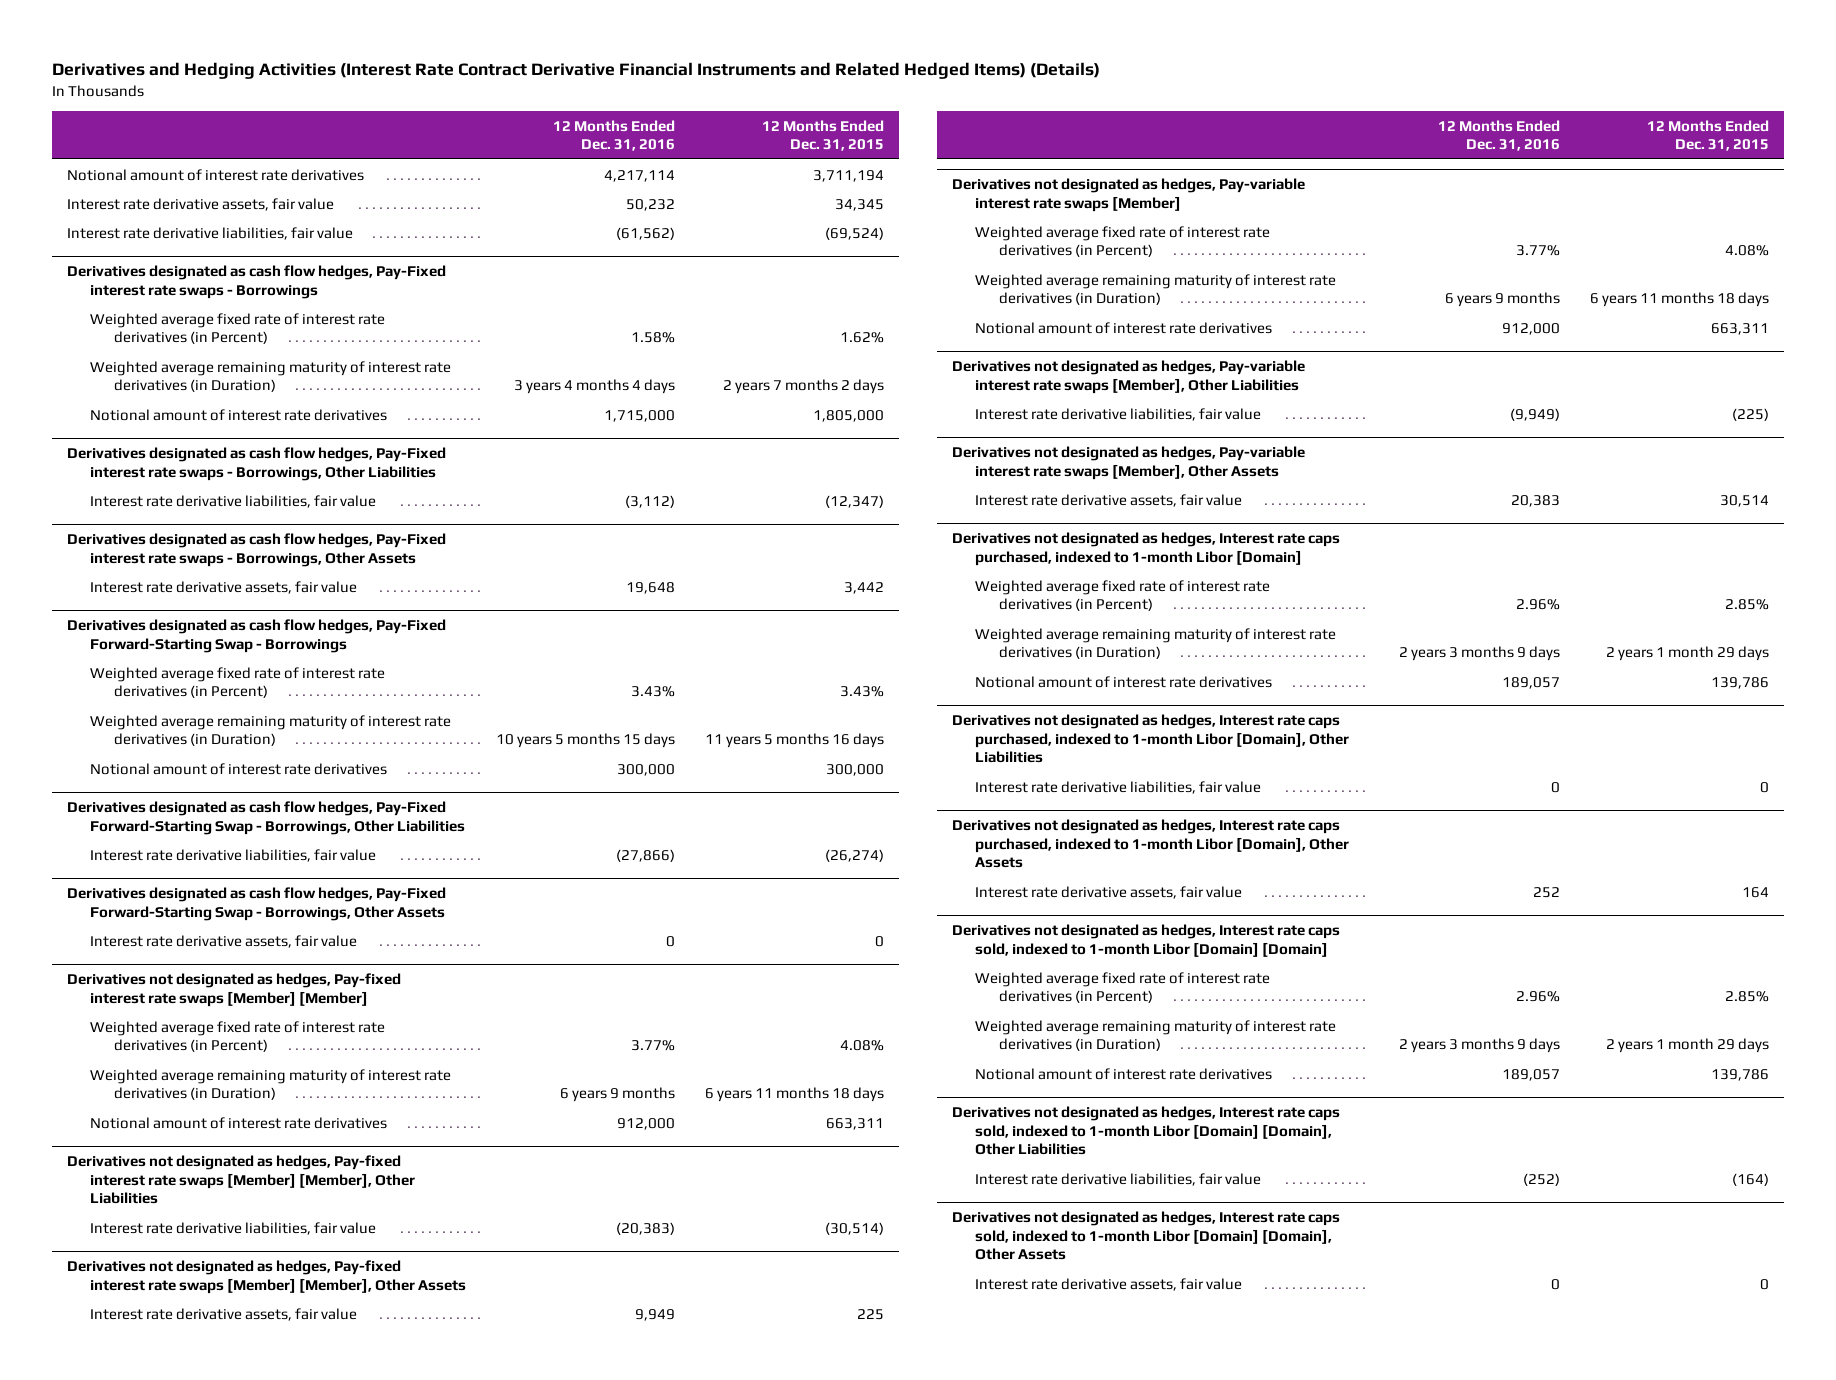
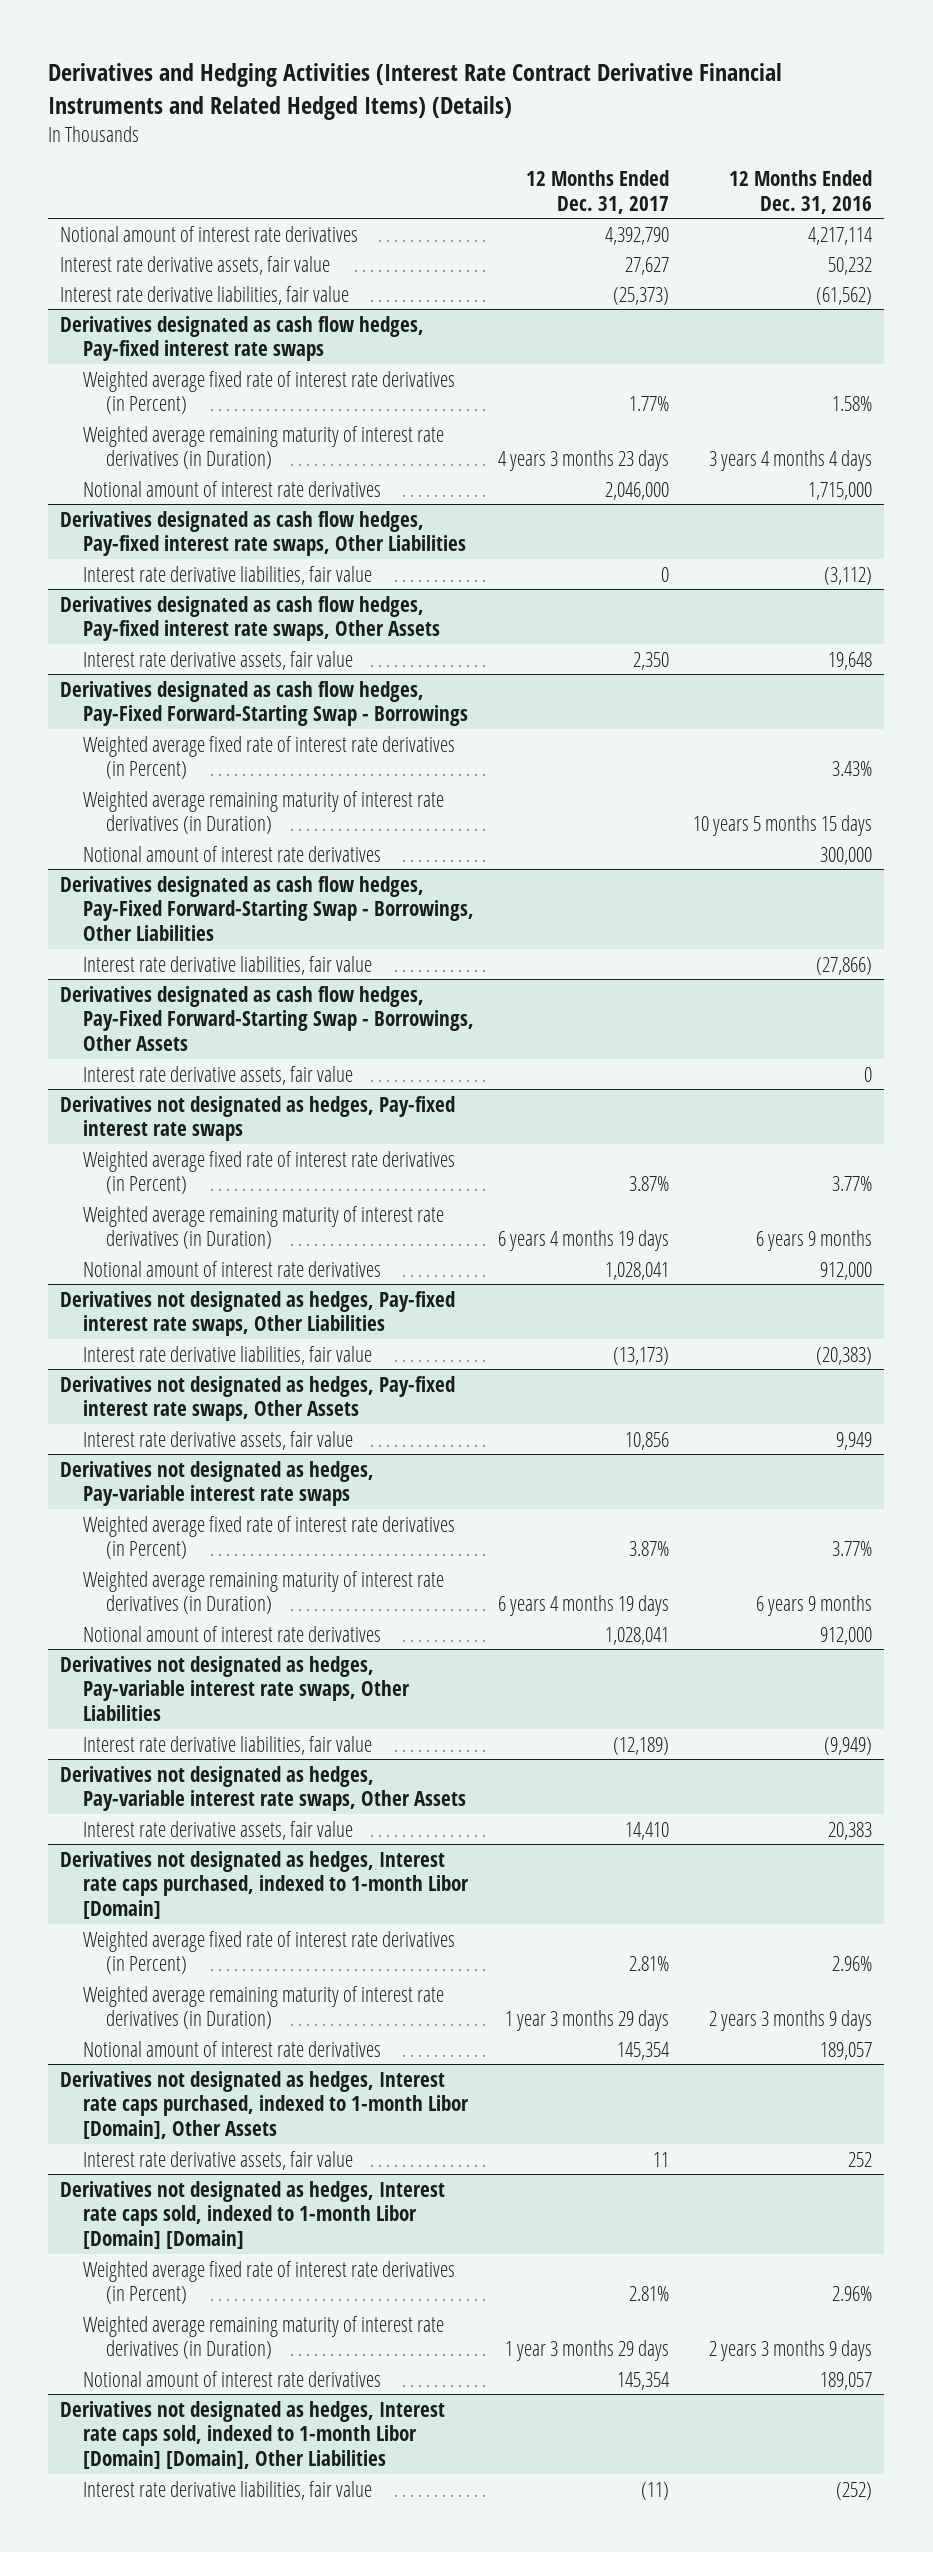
[761,119,884,152] 12 Months Ended Dec. 31, 2015 -> none
none -> [526,169,670,214] 12 Months Ended Dec. 31, 2017
[66,264,446,299] Derivatives designated as cash flow hedges, Pay-Fixed interest rate swaps - Borrowings -> [60,315,425,362] Derivatives designated as cash flow hedges, Pay-fixed interest rate swaps
[66,446,446,481] Derivatives designated as cash flow hedges, Pay-Fixed interest rate swaps - Borrowings, Other Liabilities -> [60,510,467,557] Derivatives designated as cash flow hedges, Pay-fixed interest rate swaps, Other Liabilities
[66,532,446,567] Derivatives designated as cash flow hedges, Pay-Fixed interest rate swaps - Borrowings, Other Assets -> [60,595,441,642] Derivatives designated as cash flow hedges, Pay-fixed interest rate swaps, Other Assets
[66,972,401,1007] Derivatives not designated as hedges, Pay-fixed interest rate swaps [Member] [Member] -> [60,1095,456,1142] Derivatives not designated as hedges, Pay-fixed interest rate swaps
[66,1154,416,1205] Derivatives not designated as hedges, Pay-fixed interest rate swaps [Member] [Member], Other Liabilities -> [60,1290,456,1337] Derivatives not designated as hedges, Pay-fixed interest rate swaps, Other Liabilities
[66,1259,467,1294] Derivatives not designated as hedges, Pay-fixed interest rate swaps [Member] [Member], Other Assets -> [60,1375,456,1422] Derivatives not designated as hedges, Pay-fixed interest rate swaps, Other Assets
[951,177,1305,212] Derivatives not designated as hedges, Pay-variable interest rate swaps [Member] -> [60,1460,375,1507] Derivatives not designated as hedges, Pay-variable interest rate swaps
[951,359,1305,394] Derivatives not designated as hedges, Pay-variable interest rate swaps [Member], Other Liabilities -> [60,1655,411,1722] Derivatives not designated as hedges, Pay-variable interest rate swaps, Other Liabilities
[951,445,1305,480] Derivatives not designated as hedges, Pay-variable interest rate swaps [Member], Other Assets -> [60,1765,467,1812] Derivatives not designated as hedges, Pay-variable interest rate swaps, Other Assets
[951,713,1350,764] Derivatives not designated as hedges, Interest rate caps purchased, indexed to 1-month Libor [Domain], Other Liabilities -> none
[975,780,1262,794] Interest rate derivative liabilities, fair value -> none
[951,1210,1340,1261] Derivatives not designated as hedges, Interest rate caps sold, indexed to 1-month Libor [Domain] [Domain], Other Assets -> none
[975,1277,1243,1291] Interest rate derivative assets, fair value -> none

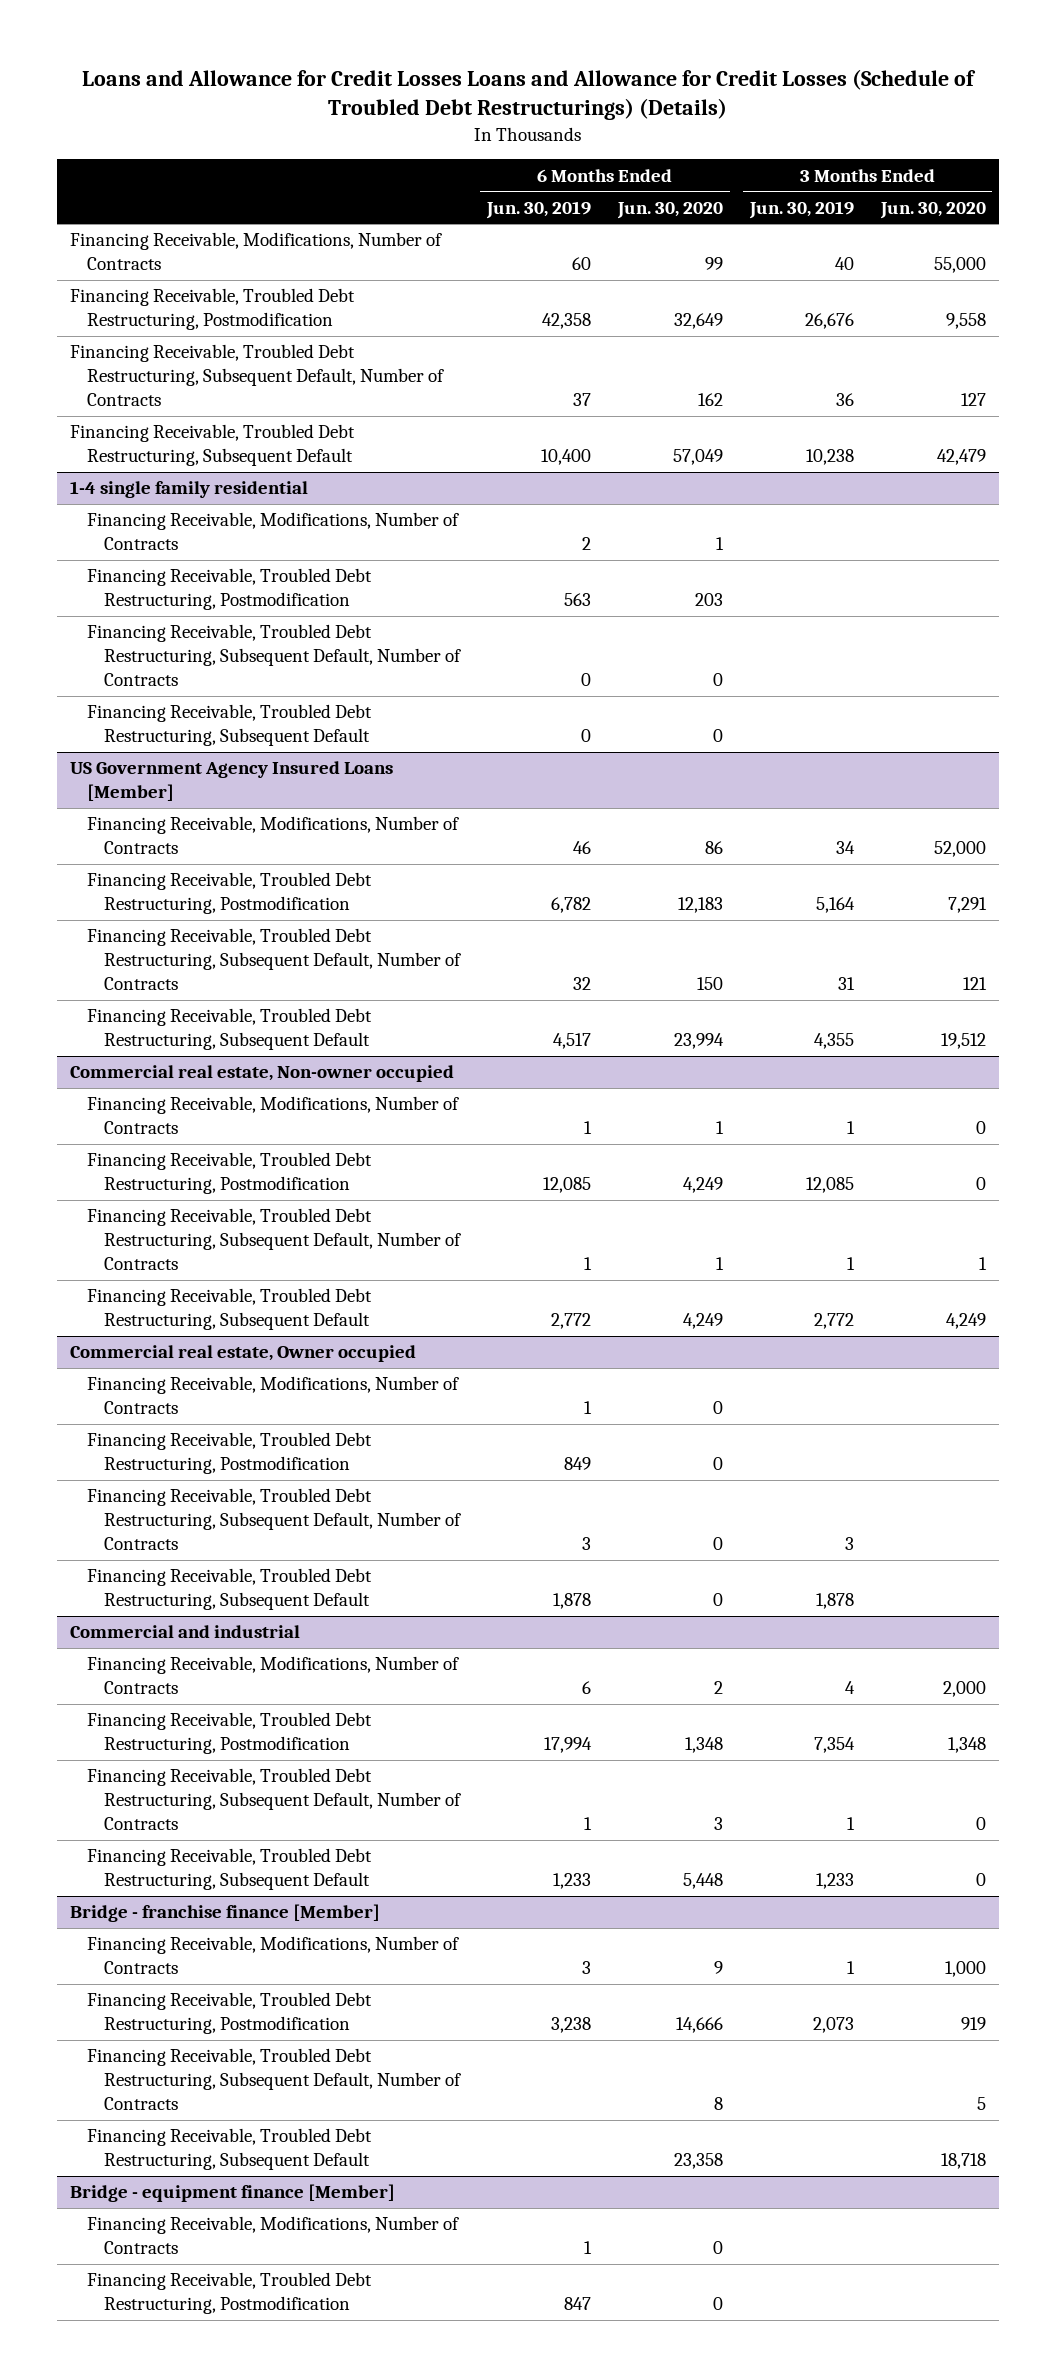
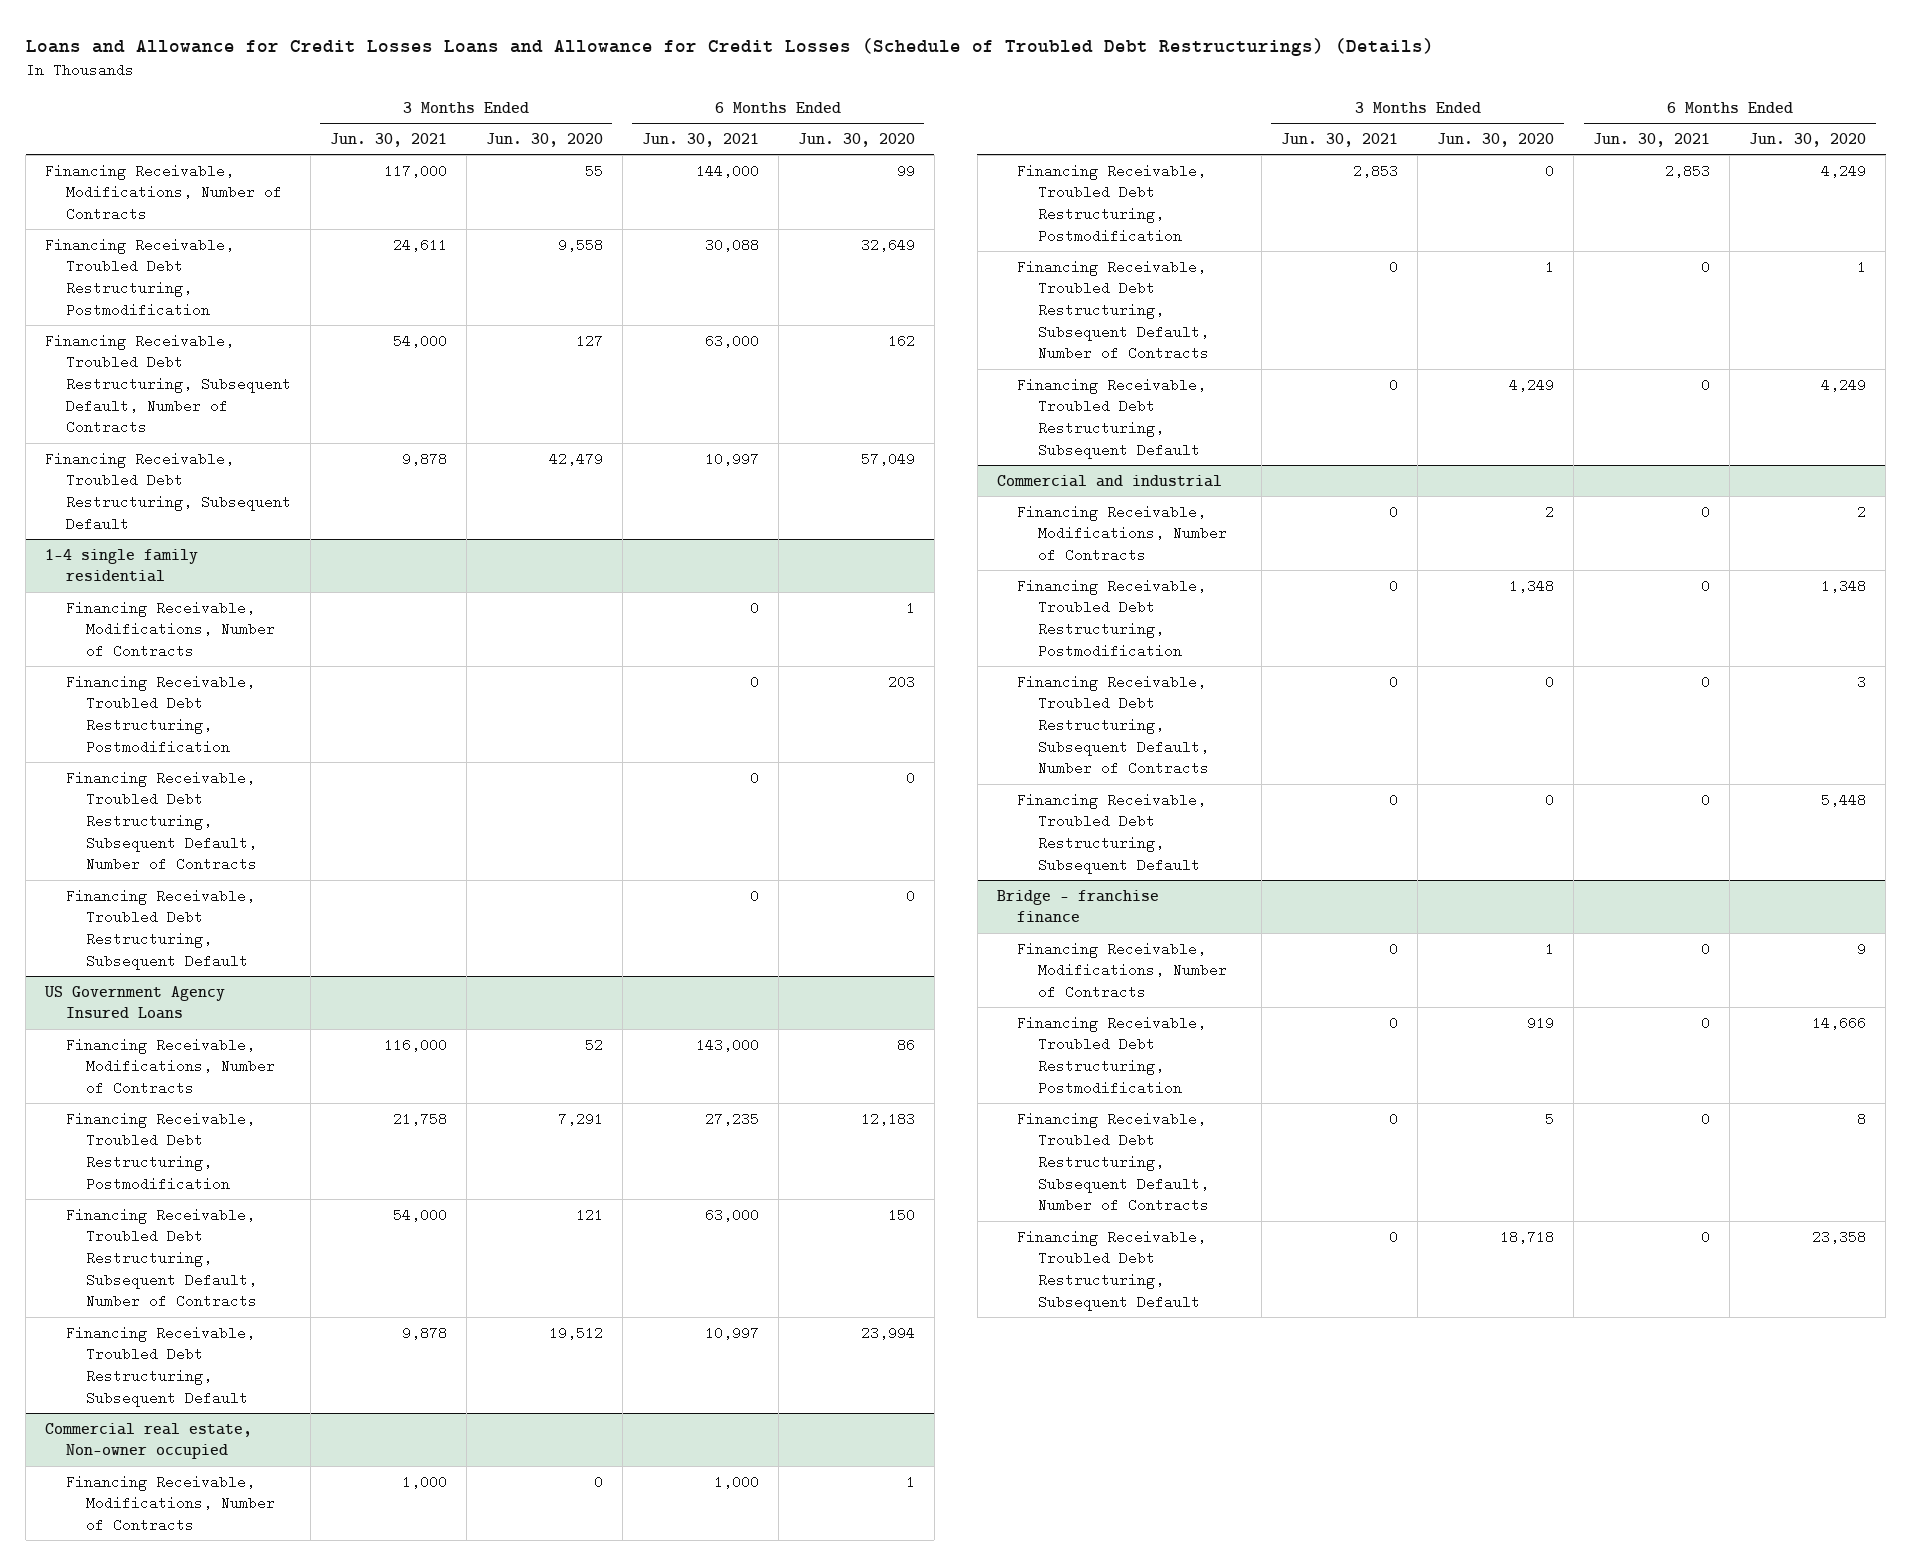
[486,200,592,219] Jun. 30, 2019 -> none
[748,200,854,219] Jun. 30, 2019 -> none
none -> [329,133,447,148] Jun. 30, 2021
none -> [641,133,759,148] Jun. 30, 2021
[933,257,986,274] 55,000 -> [584,163,603,178] 55
[70,761,394,802] US Government Agency Insured Loans [Member] -> [44,985,226,1020] US Government Agency Insured Loans
[933,841,986,858] 52,000 -> [584,1037,603,1052] 52
[70,1345,417,1363] Commercial real estate, Owner occupied -> none
[87,1376,460,1415] Financing Receivable, Modifications, Number of Contracts -> none
[87,1432,373,1475] Financing Receivable, Troubled Debt Restructuring, Postmodification -> none
[87,1488,462,1551] Financing Receivable, Troubled Debt Restructuring, Subsequent Default, Number of Contracts -> none
[87,1568,373,1611] Financing Receivable, Troubled Debt Restructuring, Subsequent Default -> none
[942,1681,986,1698] 2,000 -> [1545,504,1555,519] 2
[70,1904,381,1923] Bridge - franchise finance [Member] -> [996,889,1159,924] Bridge - franchise finance
[944,1961,986,1978] 1,000 -> [1545,941,1555,956] 1
[70,2184,396,2203] Bridge - equipment finance [Member] -> none
[87,2216,460,2255] Financing Receivable, Modifications, Number of Contracts -> none
[87,2272,373,2315] Financing Receivable, Troubled Debt Restructuring, Postmodification -> none

